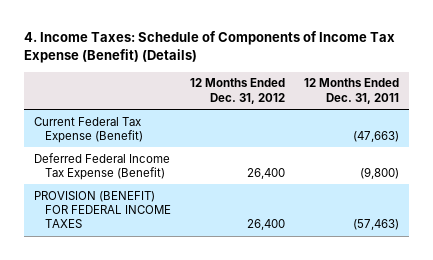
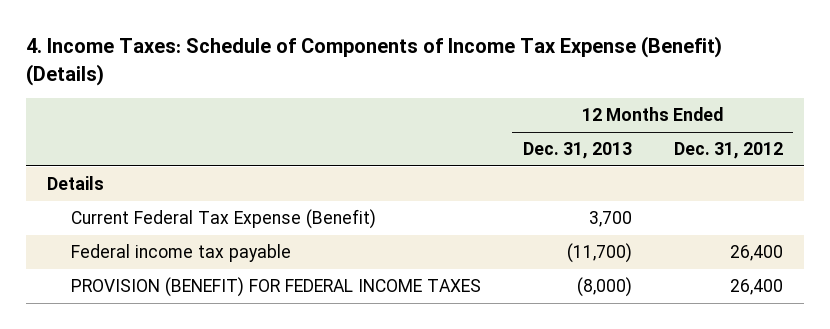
[304,78,400,104] 12 Months Ended Dec. 31, 2011 -> none
none -> [522,142,632,160] Dec. 31, 2013
none -> [47,176,105,191] Details
[34,152,171,181] Deferred Federal Income Tax Expense (Benefit) -> [70,244,291,263] Federal income tax payable

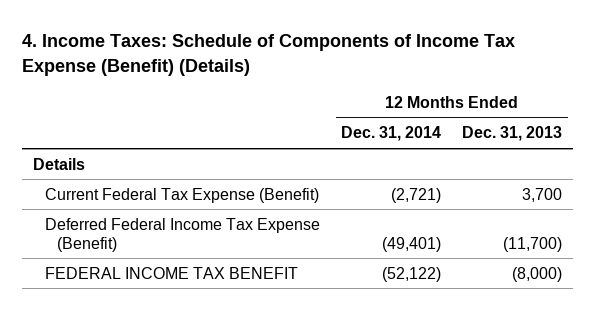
[673,142,783,160] Dec. 31, 2012 -> none
none -> [341,126,442,142] Dec. 31, 2014
[70,244,291,263] Federal income tax payable -> [45,217,321,252] Deferred Federal Income Tax Expense (Benefit)
[70,277,481,298] PROVISION (BENEFIT) FOR FEDERAL INCOME TAXES -> [45,266,299,279] FEDERAL INCOME TAX BENEFIT

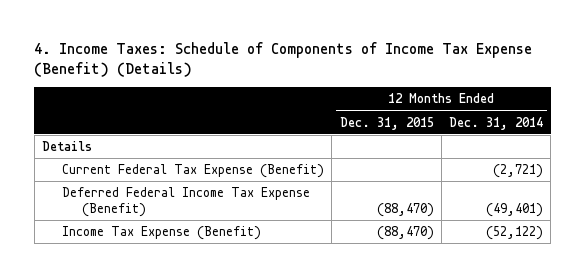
[462,126,563,142] Dec. 31, 2013 -> none
none -> [339,116,434,130] Dec. 31, 2015
[45,266,299,279] FEDERAL INCOME TAX BENEFIT -> [62,226,262,241] Income Tax Expense (Benefit)

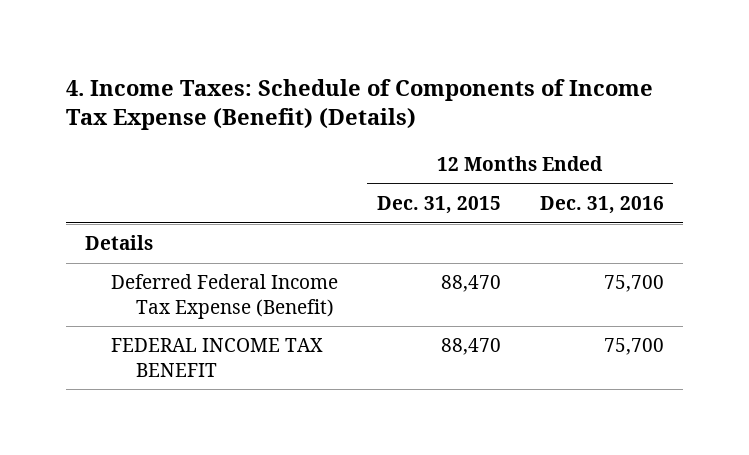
[449,116,544,130] Dec. 31, 2014 -> none
none -> [539,196,664,215] Dec. 31, 2016
[62,164,325,179] Current Federal Tax Expense (Benefit) -> none
[376,203,434,218] (88,470) -> [440,275,501,293] 88,470
[62,226,262,241] Income Tax Expense (Benefit) -> [110,338,323,377] FEDERAL INCOME TAX BENEFIT
[376,226,434,241] (88,470) -> [440,338,501,356] 88,470

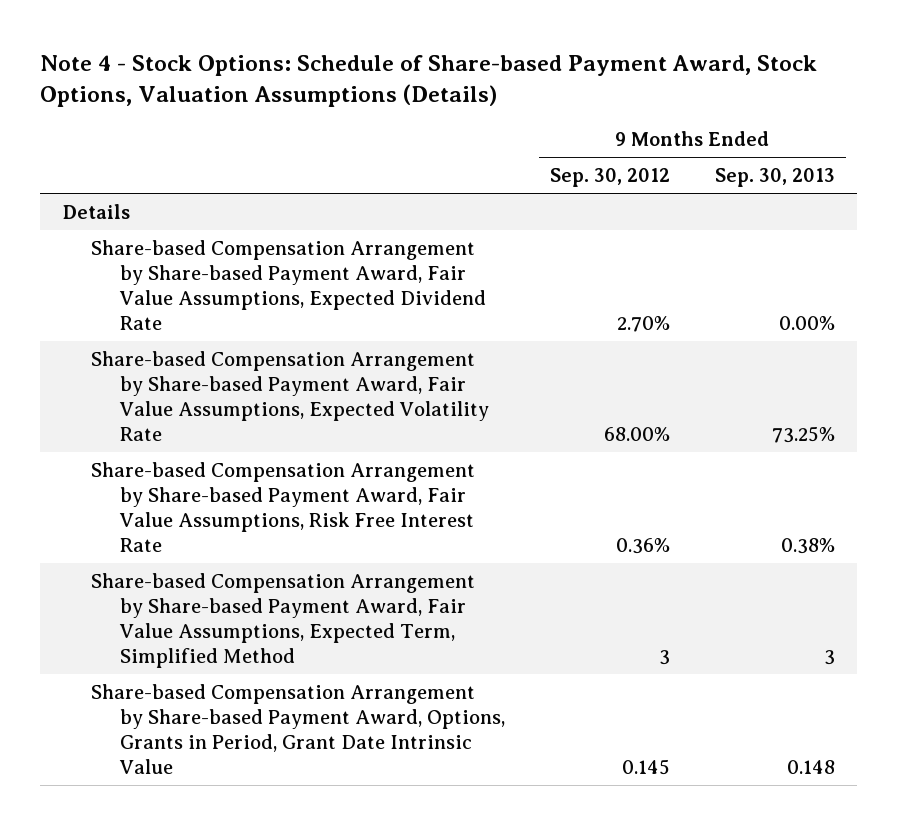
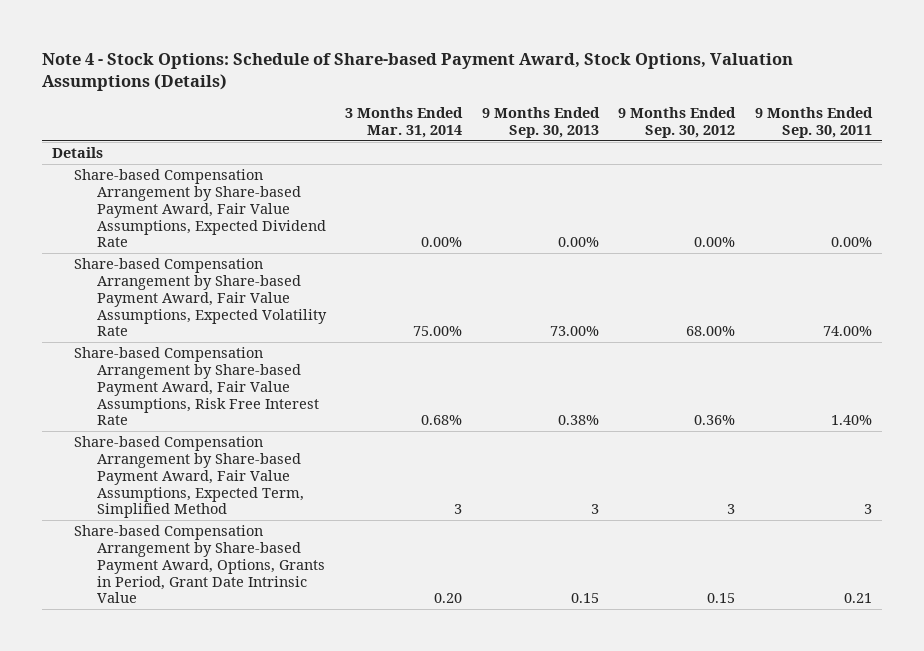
none -> [345,107,464,138] 3 Months Ended Mar. 31, 2014
none -> [755,107,874,138] 9 Months Ended Sep. 30, 2011
[616,316,670,333] 2.70% -> [694,237,736,248] 0.00%
[771,426,835,444] 73.25% -> [549,326,599,337] 73.00%
[621,759,670,776] 0.145 -> [707,593,736,604] 0.15
[786,760,835,775] 0.148 -> [570,593,599,604] 0.15

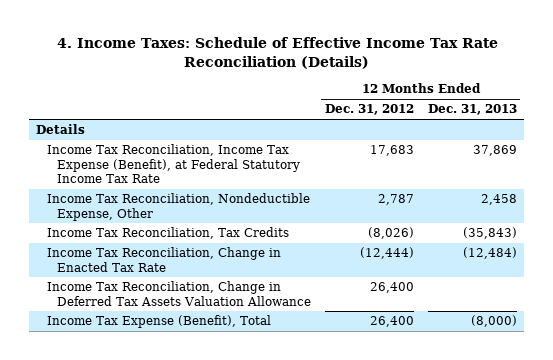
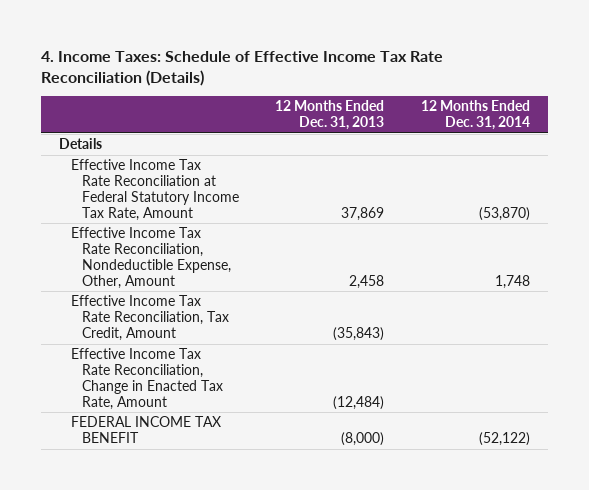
[324,104,414,116] Dec. 31, 2012 -> none
none -> [420,100,530,131] 12 Months Ended Dec. 31, 2014
[46,281,311,306] Income Tax Reconciliation, Change in Deferred Tax Assets Valuation Allowance -> none
[46,144,300,183] Income Tax Reconciliation, Income Tax Expense (Benefit), at Federal Statutory Income Tax Rate -> [70,159,239,221] Effective Income Tax Rate Reconciliation at Federal Statutory Income Tax Rate, Amount
[46,193,310,221] Income Tax Reconciliation, Nondeductible Expense, Other -> [70,227,231,289] Effective Income Tax Rate Reconciliation, Nondeductible Expense, Other, Amount
[46,227,289,240] Income Tax Reconciliation, Tax Credits -> [70,295,229,341] Effective Income Tax Rate Reconciliation, Tax Credit, Amount
[46,247,281,272] Income Tax Reconciliation, Change in Enacted Tax Rate -> [70,348,223,410] Effective Income Tax Rate Reconciliation, Change in Enacted Tax Rate, Amount
[46,315,271,329] Income Tax Expense (Benefit), Total -> [70,416,221,444] FEDERAL INCOME TAX BENEFIT

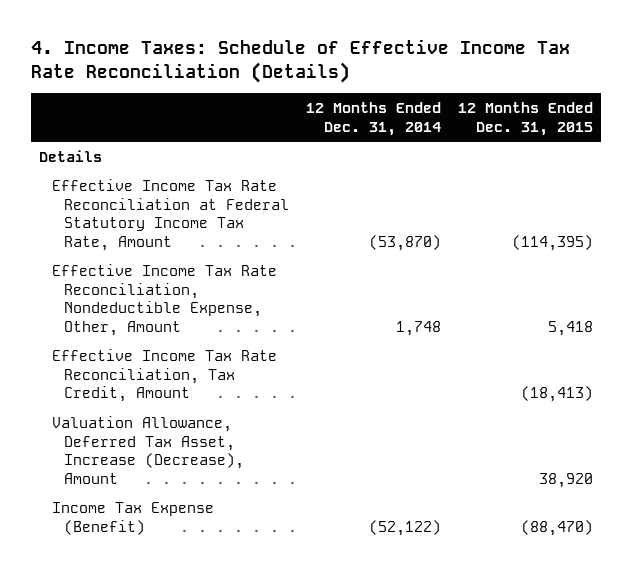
[275,100,385,131] 12 Months Ended Dec. 31, 2013 -> none
none -> [457,102,593,136] 12 Months Ended Dec. 31, 2015
[70,348,223,410] Effective Income Tax Rate Reconciliation, Change in Enacted Tax Rate, Amount -> none
none -> [51,415,244,485] Valuation Allowance, Deferred Tax Asset, Increase (Decrease), Amount
[70,416,221,444] FEDERAL INCOME TAX BENEFIT -> [51,501,214,535] Income Tax Expense (Benefit)

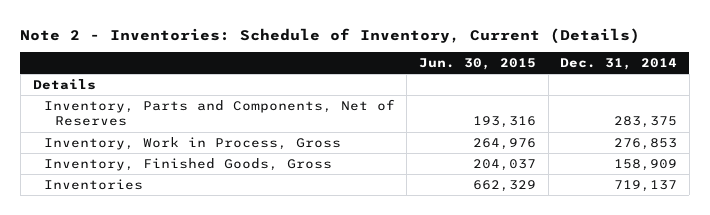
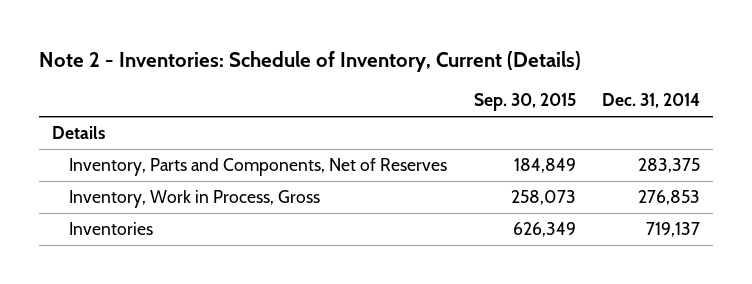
[418,57,536,70] Jun. 30, 2015 -> none
none -> [473,93,576,112] Sep. 30, 2015
[43,158,332,172] Inventory, Finished Goods, Gross -> none

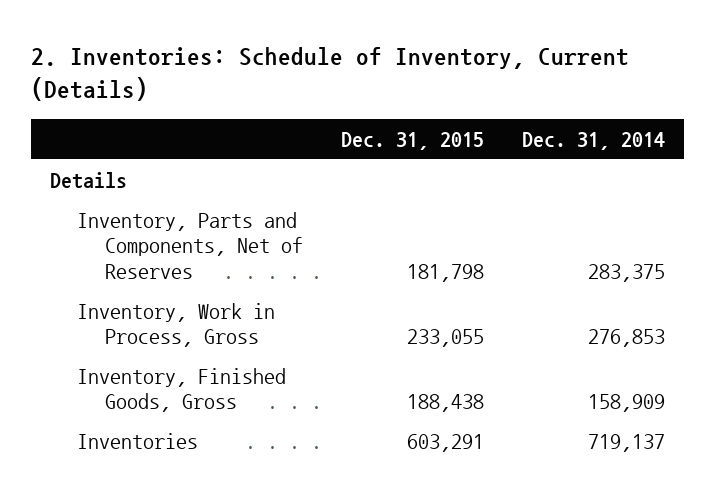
[38,50,581,72] Note 2 - Inventories: Schedule of Inventory, Current (Details) -> [30,47,629,102] 2. Inventories: Schedule of Inventory, Current (Details)
[473,93,576,112] Sep. 30, 2015 -> none
none -> [340,131,484,150] Dec. 31, 2015
none -> [77,367,287,413] Inventory, Finished Goods, Gross

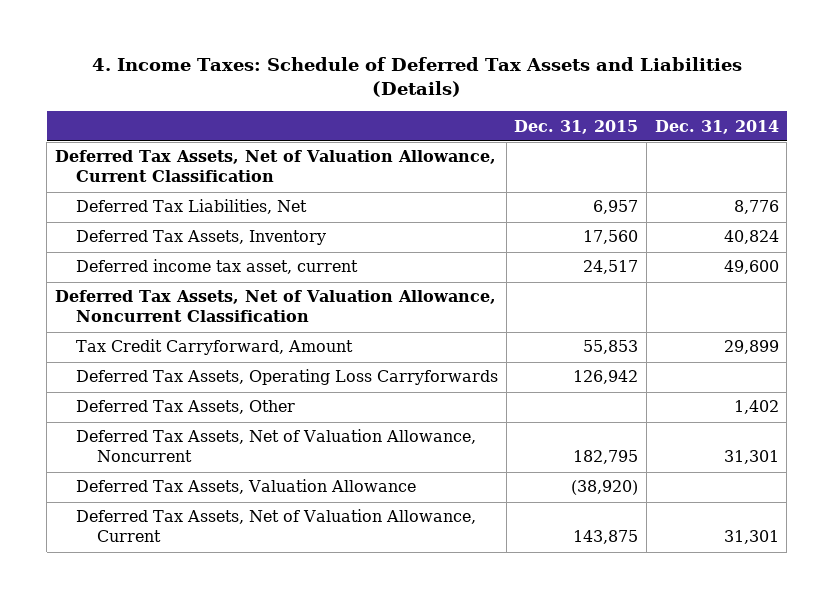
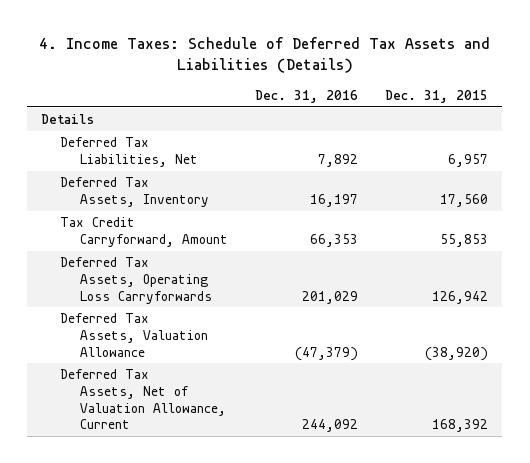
[654,119,779,134] Dec. 31, 2014 -> none
none -> [255,89,359,103] Dec. 31, 2016
[55,150,497,183] Deferred Tax Assets, Net of Valuation Allowance, Current Classification -> none
none -> [41,114,95,125] Details
[75,259,358,275] Deferred income tax asset, current -> none
[55,290,497,323] Deferred Tax Assets, Net of Valuation Allowance, Noncurrent Classification -> none
[75,400,295,415] Deferred Tax Assets, Other -> none
[75,429,476,463] Deferred Tax Assets, Net of Valuation Allowance, Noncurrent -> none
[573,530,639,545] 143,875 -> [432,419,489,433] 168,392

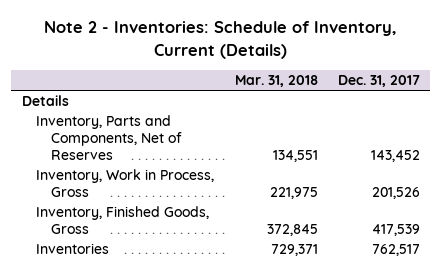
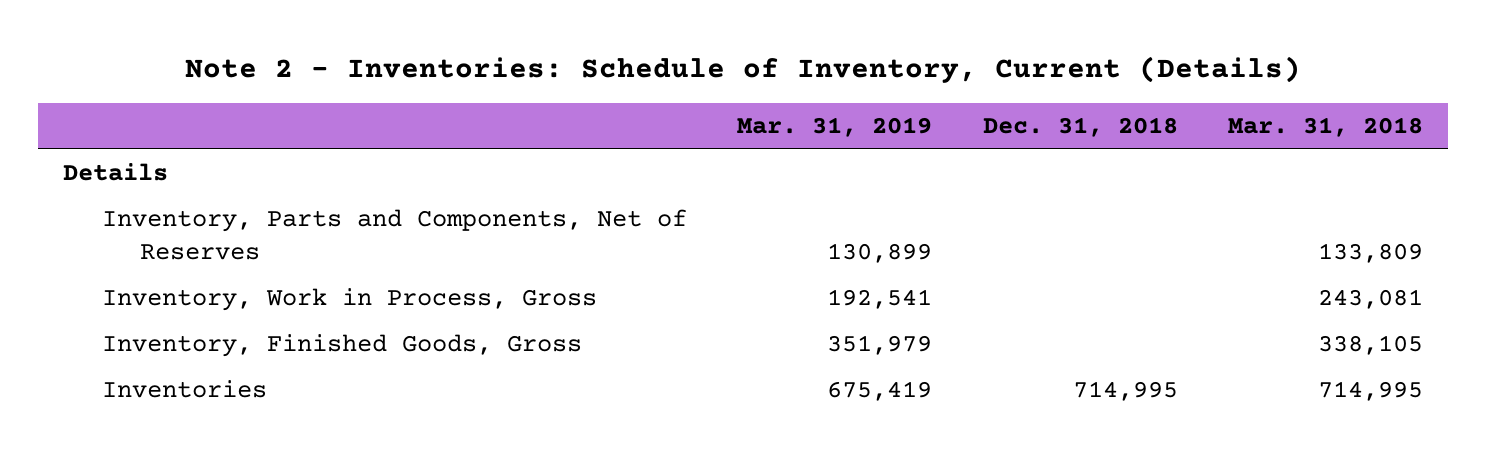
[338,74,421,87] Dec. 31, 2017 -> none
none -> [737,117,933,138] Mar. 31, 2019
none -> [982,117,1178,138] Dec. 31, 2018
[272,149,318,162] 134,551 -> [1318,243,1424,264] 133,809
[269,187,318,200] 221,975 -> [1318,289,1424,310] 243,081
[266,224,318,237] 372,845 -> [1318,335,1424,356] 338,105
[270,244,318,257] 729,371 -> [1318,381,1424,402] 714,995

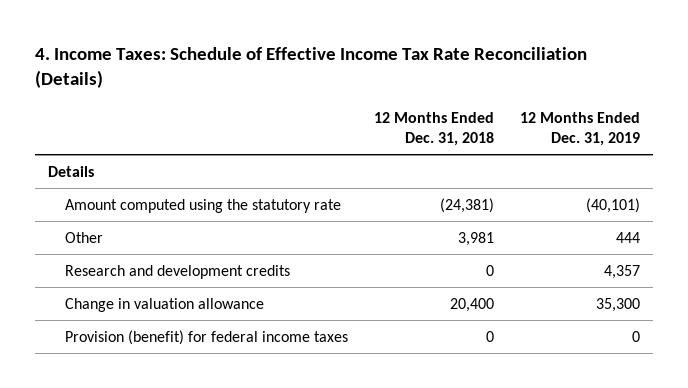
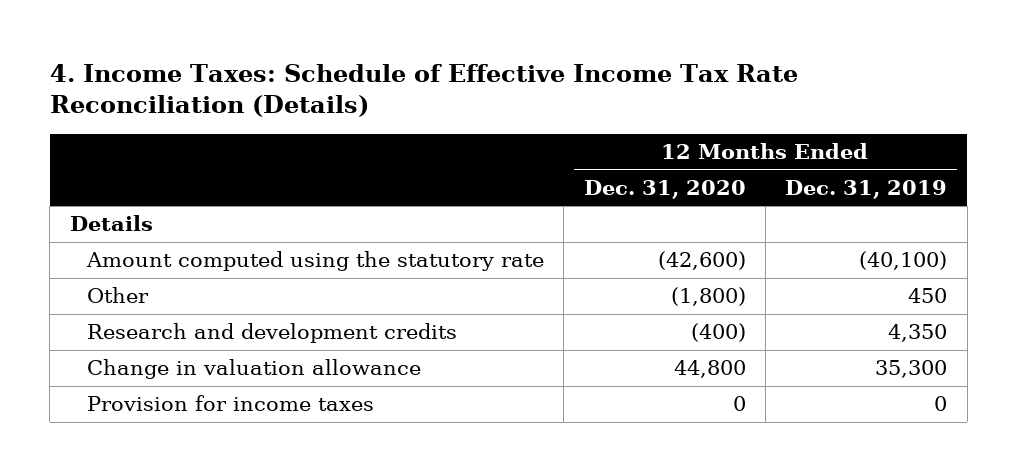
[374,111,495,147] 12 Months Ended Dec. 31, 2018 -> none
none -> [583,179,746,199] Dec. 31, 2020
[586,197,641,213] (40,101) -> [859,251,948,271] (40,100)
[616,231,641,243] 444 -> [908,288,948,304] 450
[604,264,641,279] 4,357 -> [888,324,948,343] 4,350
[65,329,349,345] Provision (benefit) for federal income taxes -> [86,395,374,412] Provision for income taxes

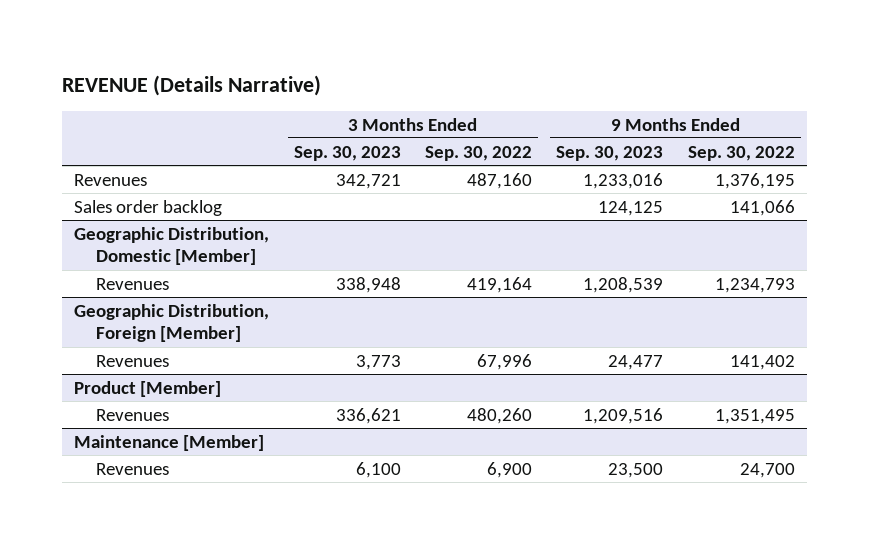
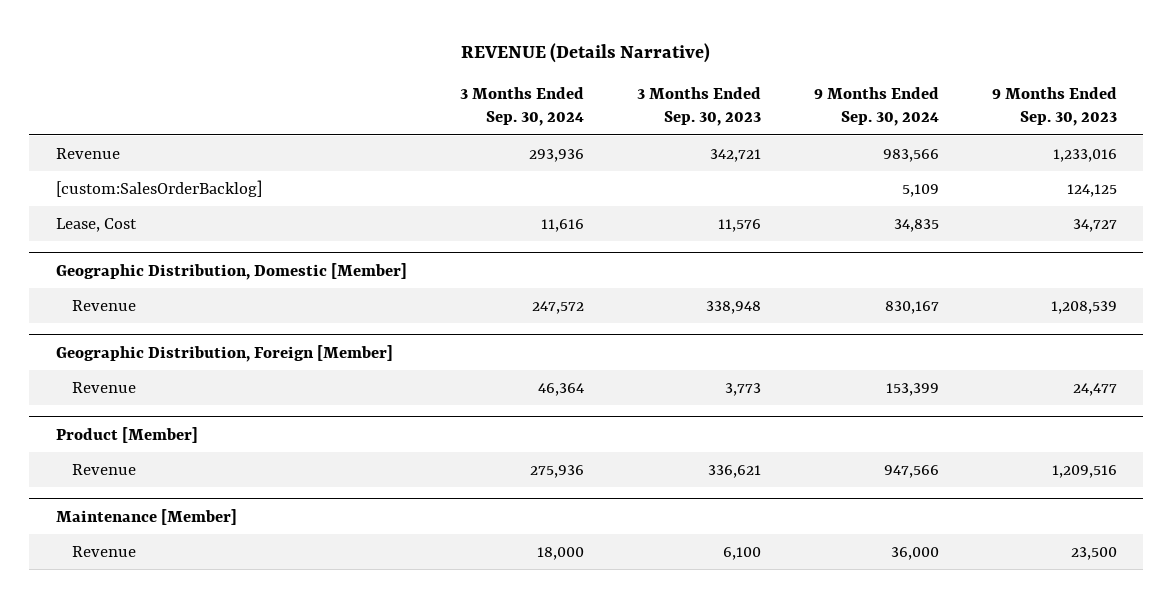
[425,145,533,161] Sep. 30, 2022 -> none
[687,145,795,161] Sep. 30, 2022 -> none
none -> [459,86,584,127] 3 Months Ended Sep. 30, 2024
none -> [813,86,939,127] 9 Months Ended Sep. 30, 2024
[74,173,148,186] Revenues -> [55,147,120,159] Revenue
[74,199,223,216] Sales order backlog -> [55,179,262,197] [custom:SalesOrderBacklog]
none -> [55,217,137,232] Lease, Cost
[95,277,169,290] Revenues -> [72,299,137,311] Revenue
[95,354,169,367] Revenues -> [72,381,137,393] Revenue
[95,408,169,421] Revenues -> [72,463,137,475] Revenue
[95,462,169,475] Revenues -> [72,545,137,557] Revenue

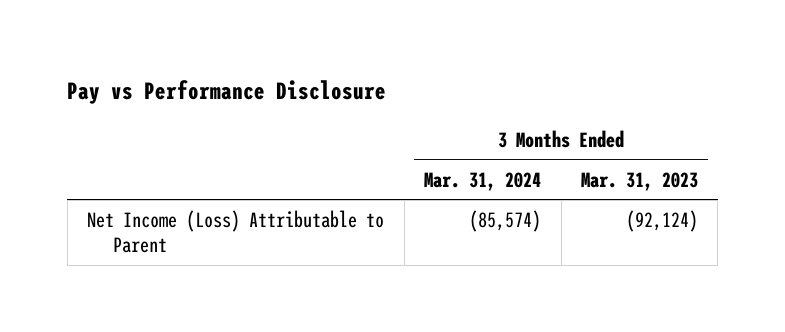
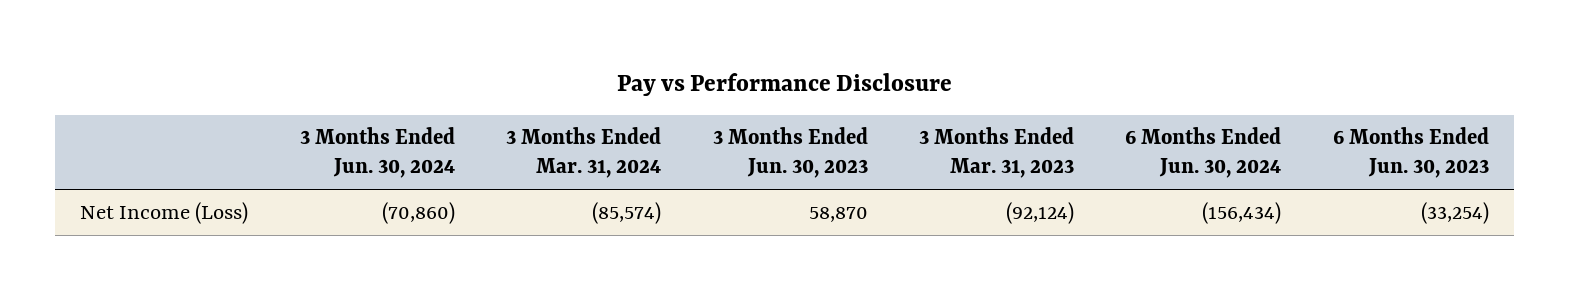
none -> [299,126,455,179] 3 Months Ended Jun. 30, 2024
none -> [712,126,868,179] 3 Months Ended Jun. 30, 2023
none -> [1125,126,1282,179] 6 Months Ended Jun. 30, 2024
none -> [1332,126,1489,179] 6 Months Ended Jun. 30, 2023
[87,210,385,254] Net Income (Loss) Attributable to Parent -> [80,202,249,225] Net Income (Loss)

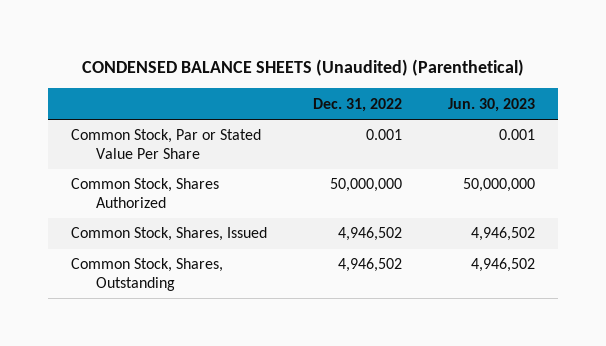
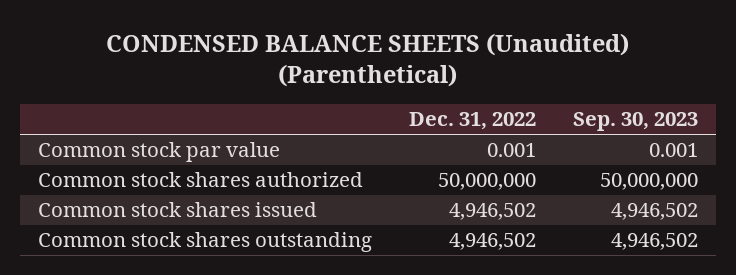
[447,97,535,112] Jun. 30, 2023 -> none
none -> [572,112,698,132] Sep. 30, 2023
[71,129,262,160] Common Stock, Par or Stated Value Per Share -> [38,142,281,163] Common stock par value
[71,178,220,209] Common Stock, Shares Authorized -> [38,172,364,188] Common stock shares authorized
[71,227,268,242] Common Stock, Shares, Issued -> [38,202,318,218] Common stock shares issued
[71,258,224,292] Common Stock, Shares, Outstanding -> [38,232,373,253] Common stock shares outstanding

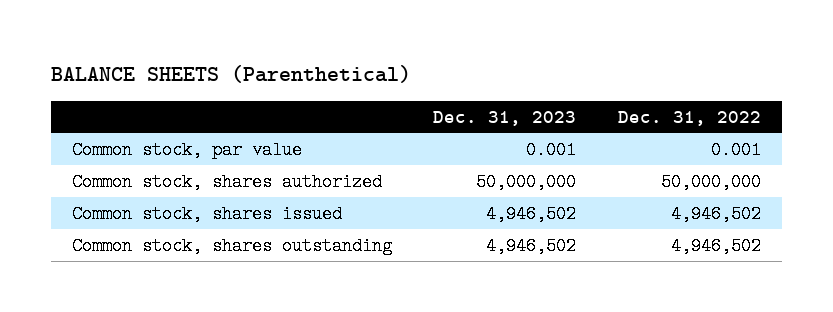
[105,32,629,88] CONDENSED BALANCE SHEETS (Unaudited) (Parenthetical) -> [50,65,411,84] BALANCE SHEETS (Parenthetical)
[572,112,698,132] Sep. 30, 2023 -> none
none -> [433,110,577,126] Dec. 31, 2023
[38,142,281,163] Common stock par value -> [71,140,302,159] Common stock, par value
[38,172,364,188] Common stock shares authorized -> [71,172,382,191] Common stock, shares authorized
[38,202,318,218] Common stock shares issued -> [71,204,342,223] Common stock, shares issued
[38,232,373,253] Common stock shares outstanding -> [71,236,392,255] Common stock, shares outstanding

